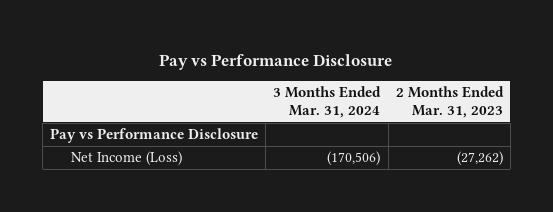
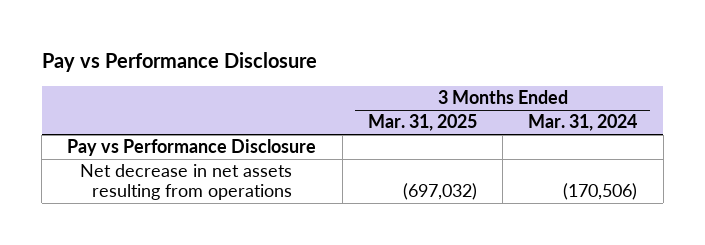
[395,86,504,119] 2 Months Ended Mar. 31, 2023 -> none
none -> [367,114,477,132] Mar. 31, 2025
[70,151,182,167] Net Income (Loss) -> [79,164,293,201] Net decrease in net assets resulting from operations

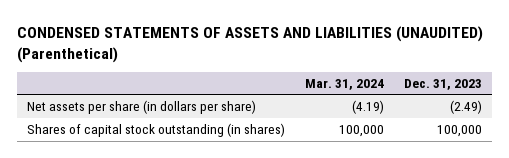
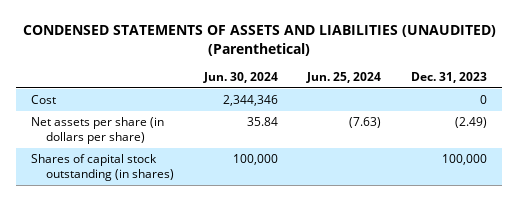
[305,78,385,90] Mar. 31, 2024 -> none
none -> [202,71,278,83] Jun. 30, 2024
none -> [306,71,382,83] Jun. 25, 2024
none -> [30,95,56,105] Cost

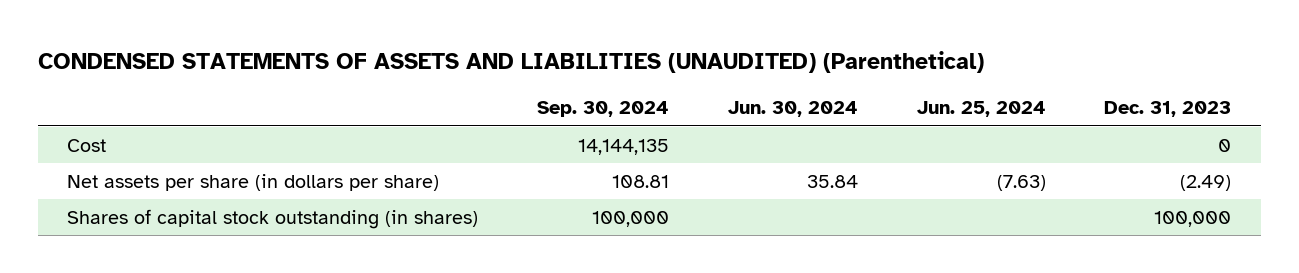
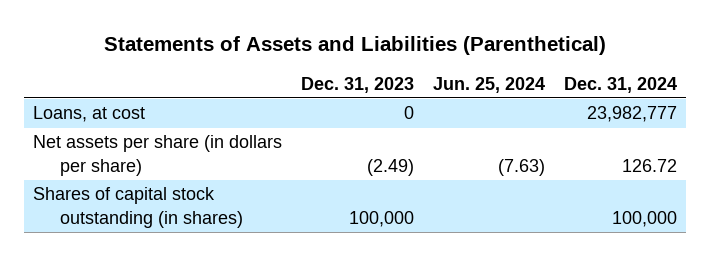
[37,51,984,74] CONDENSED STATEMENTS OF ASSETS AND LIABILITIES (UNAUDITED) (Parenthetical) -> [103,36,606,56] Statements of Assets and Liabilities (Parenthetical)
[537,101,670,118] Sep. 30, 2024 -> none
[727,101,858,118] Jun. 30, 2024 -> none
none -> [563,76,677,93] Dec. 31, 2024
[67,138,107,152] Cost -> [33,106,146,123] Loans, at cost

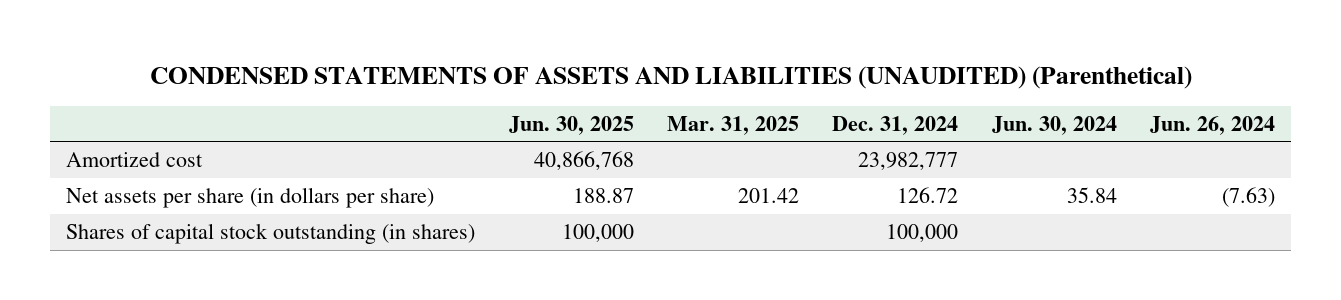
[103,36,606,56] Statements of Assets and Liabilities (Parenthetical) -> [149,65,1192,89] CONDENSED STATEMENTS OF ASSETS AND LIABILITIES (UNAUDITED) (Parenthetical)
[300,76,414,93] Dec. 31, 2023 -> none
[432,76,545,93] Jun. 25, 2024 -> none
none -> [508,115,634,135] Jun. 30, 2025
none -> [666,115,799,135] Mar. 31, 2025
none -> [991,115,1117,135] Jun. 30, 2024
none -> [1149,115,1275,135] Jun. 26, 2024
[33,106,146,123] Loans, at cost -> [66,152,204,168] Amortized cost

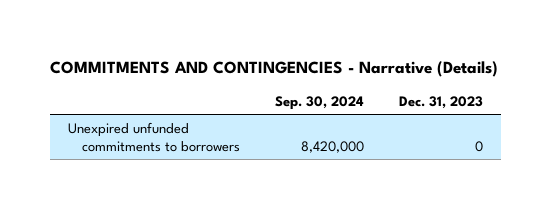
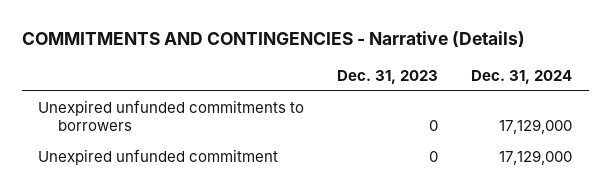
[275,95,365,110] Sep. 30, 2024 -> none
none -> [471,70,573,85] Dec. 31, 2024
none -> [38,148,279,165] Unexpired unfunded commitment

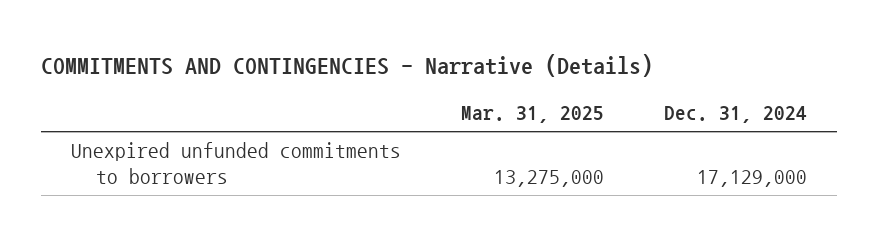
[337,70,439,85] Dec. 31, 2023 -> none
none -> [460,106,604,124] Mar. 31, 2025
[38,148,279,165] Unexpired unfunded commitment -> none

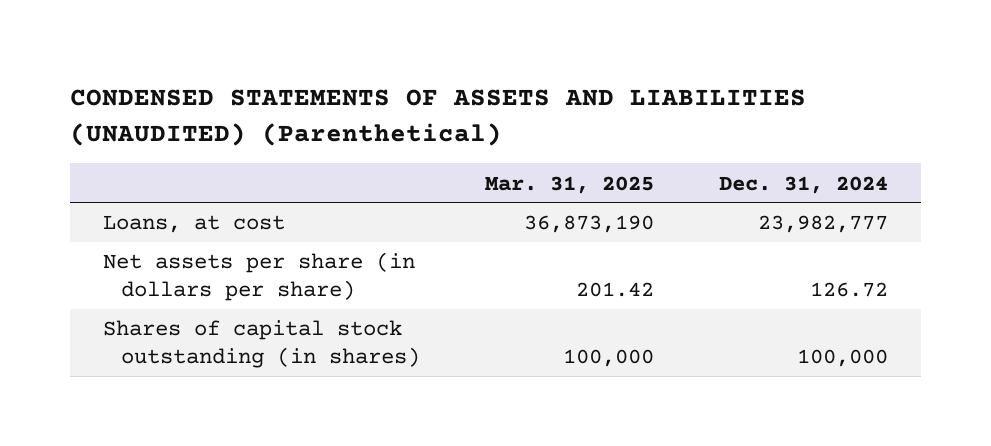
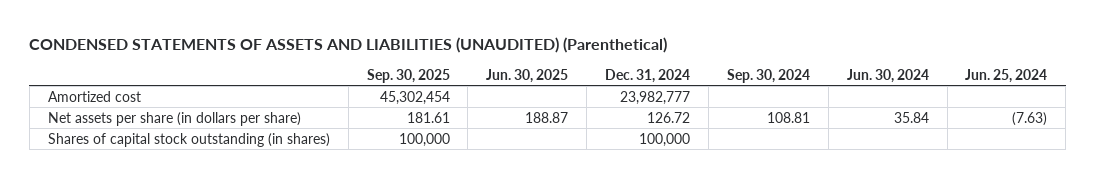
[485,175,655,194] Mar. 31, 2025 -> none
none -> [366,68,450,83] Sep. 30, 2025
none -> [486,68,569,83] Jun. 30, 2025
none -> [726,68,810,83] Sep. 30, 2024
none -> [846,68,929,83] Jun. 30, 2024
none -> [965,68,1048,83] Jun. 25, 2024
[102,215,285,234] Loans, at cost -> [47,90,141,102] Amortized cost

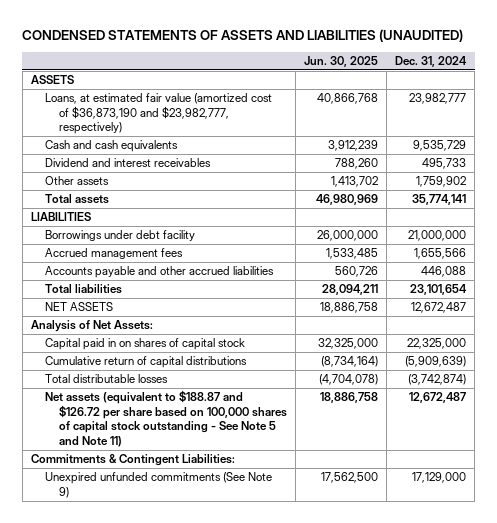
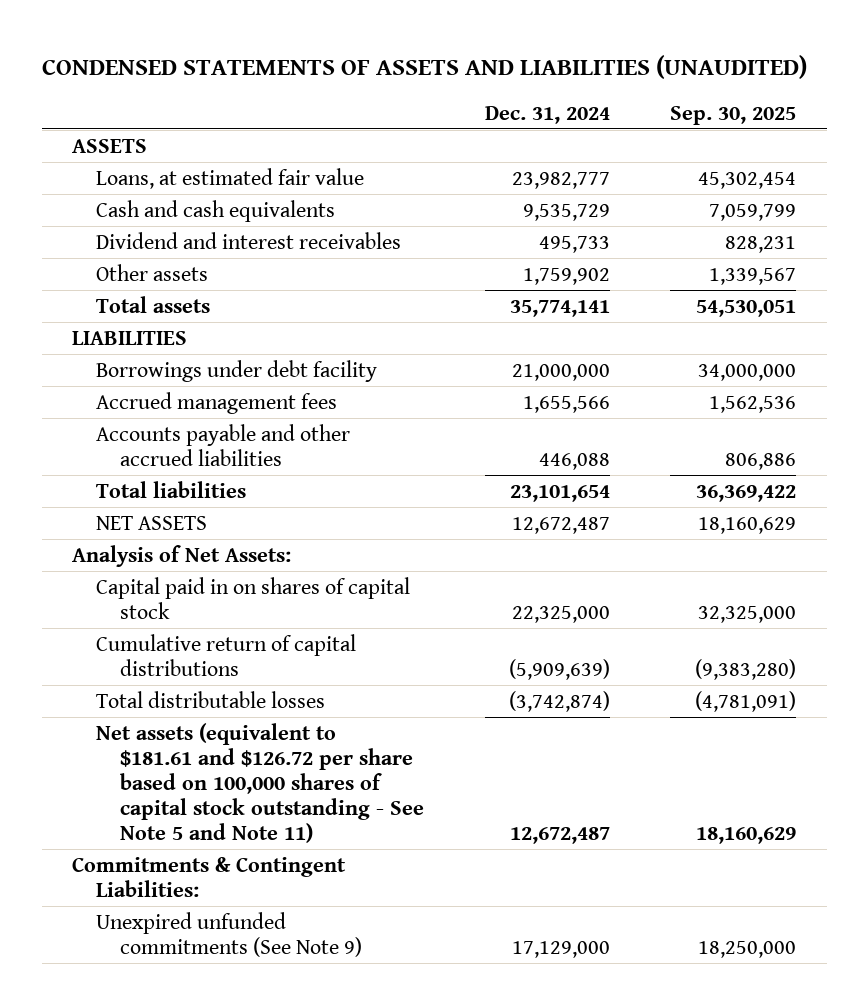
[303,56,378,68] Jun. 30, 2025 -> none
none -> [670,105,797,125] Sep. 30, 2025
[44,93,272,135] Loans, at estimated fair value (amortized cost of $36,873,190 and $23,982,777, respectively) -> [95,167,364,189] Loans, at estimated fair value
[44,390,287,447] Net assets (equivalent to $188.87 and $126.72 per share based on 100,000 shares of capital stock outstanding - See Note 5 and Note 11) -> [95,722,424,843] Net assets (equivalent to $181.61 and $126.72 per share based on 100,000 shares of capital stock outstanding - See Note 5 and Note 11)

